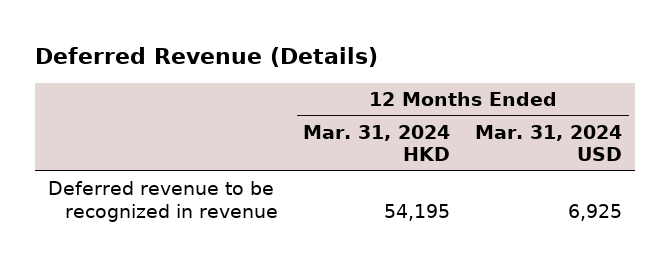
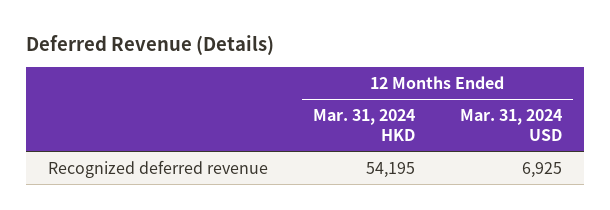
[47,181,278,222] Deferred revenue to be recognized in revenue -> [48,159,269,178] Recognized deferred revenue

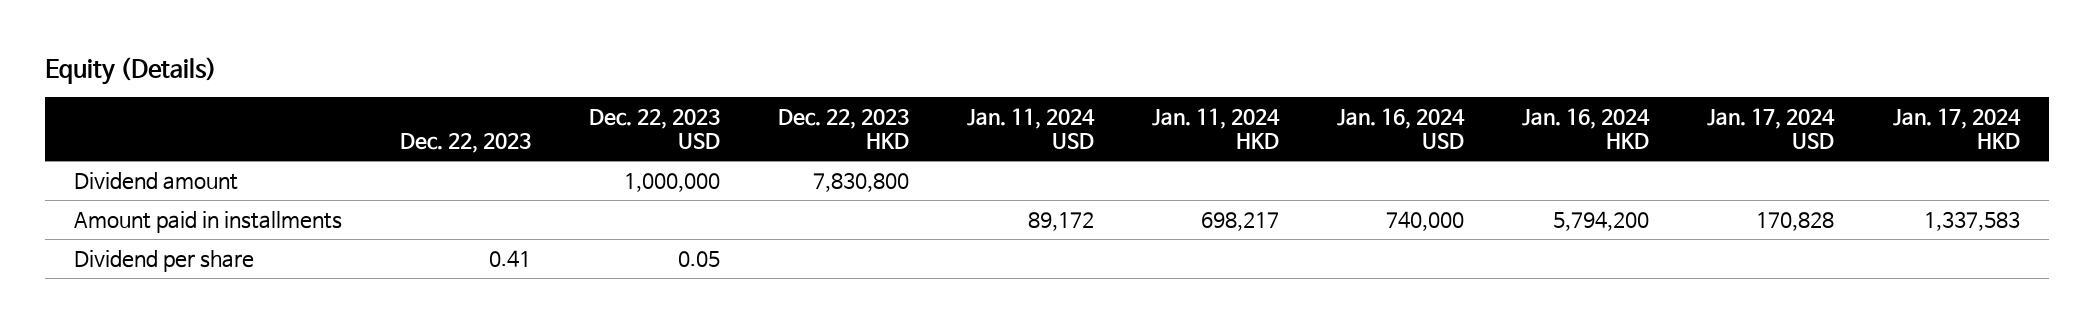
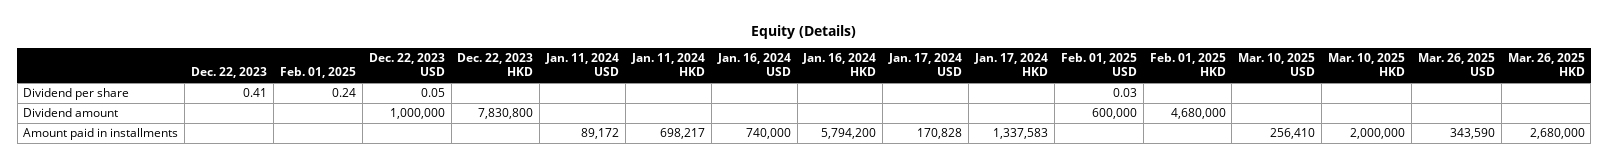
none -> [279,67,356,79] Feb. 01, 2025
none -> [1060,53,1137,77] Feb. 01, 2025 USD
none -> [1149,53,1226,77] Feb. 01, 2025 HKD
none -> [1238,53,1316,77] Mar. 10, 2025 USD
none -> [1328,53,1406,77] Mar. 10, 2025 HKD
none -> [1417,53,1495,77] Mar. 26, 2025 USD
none -> [1507,53,1585,77] Mar. 26, 2025 HKD
[73,249,254,272] Dividend per share -> [23,88,130,101] Dividend per share

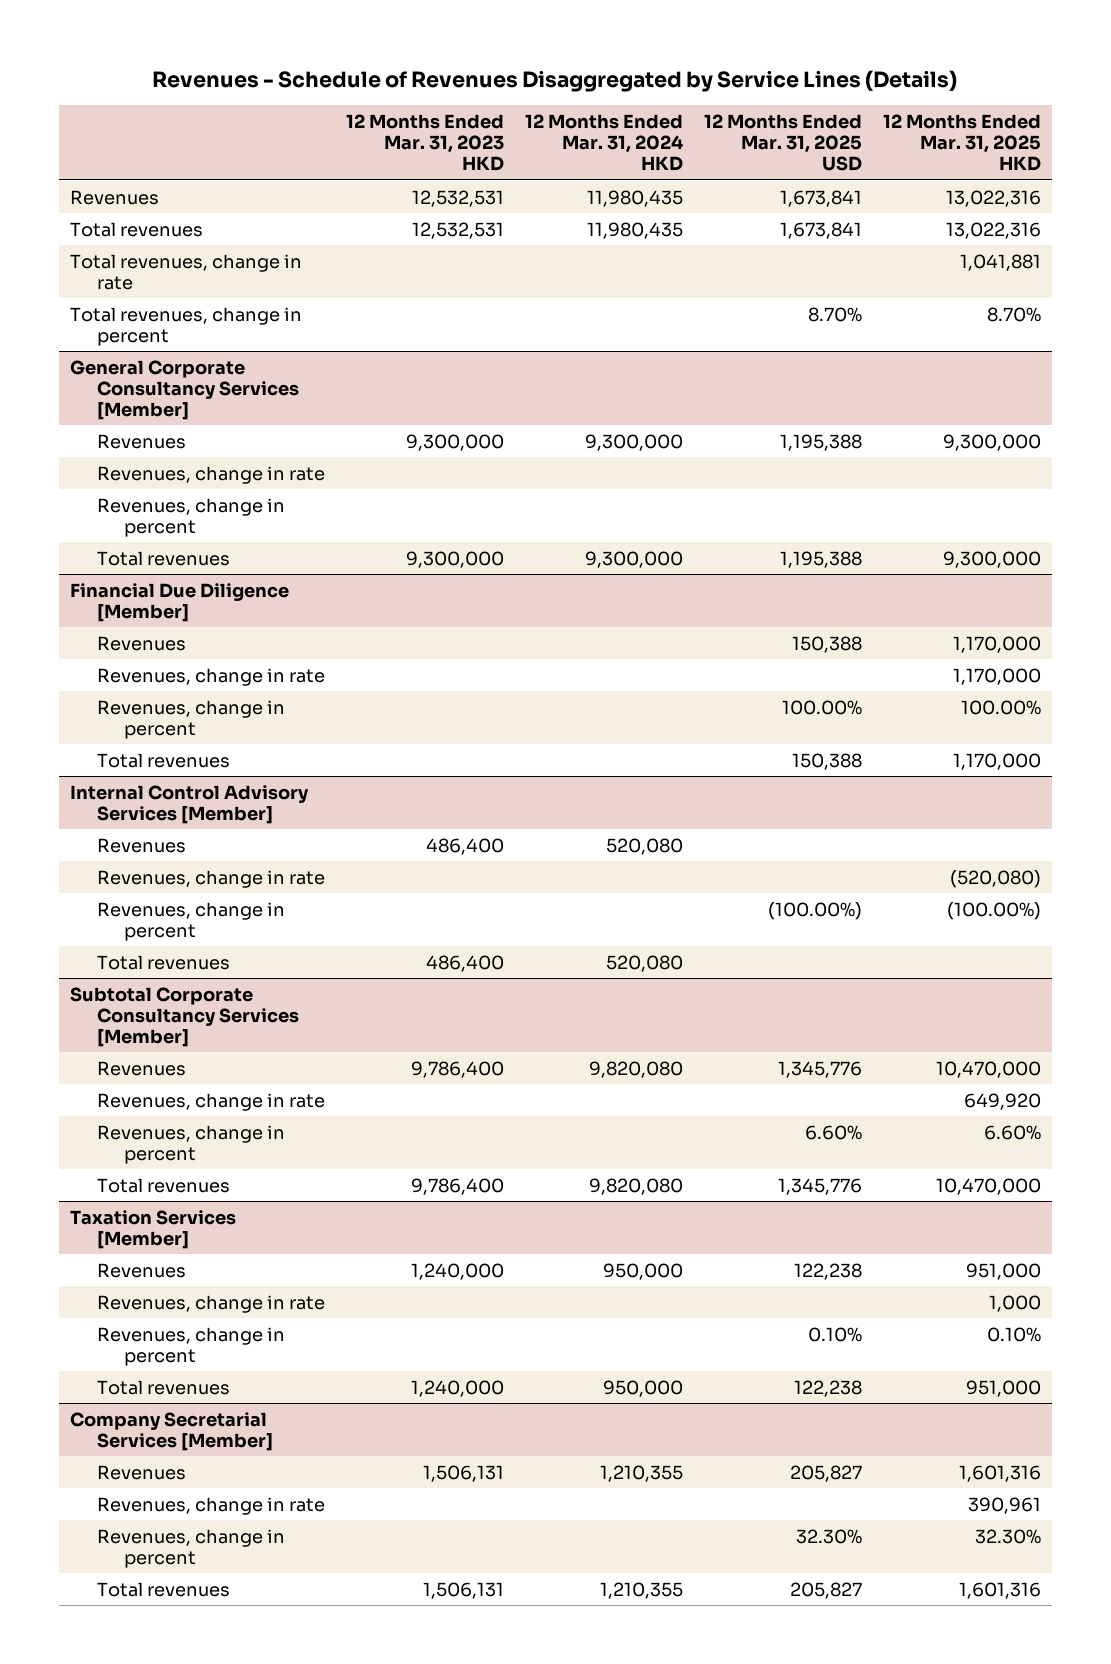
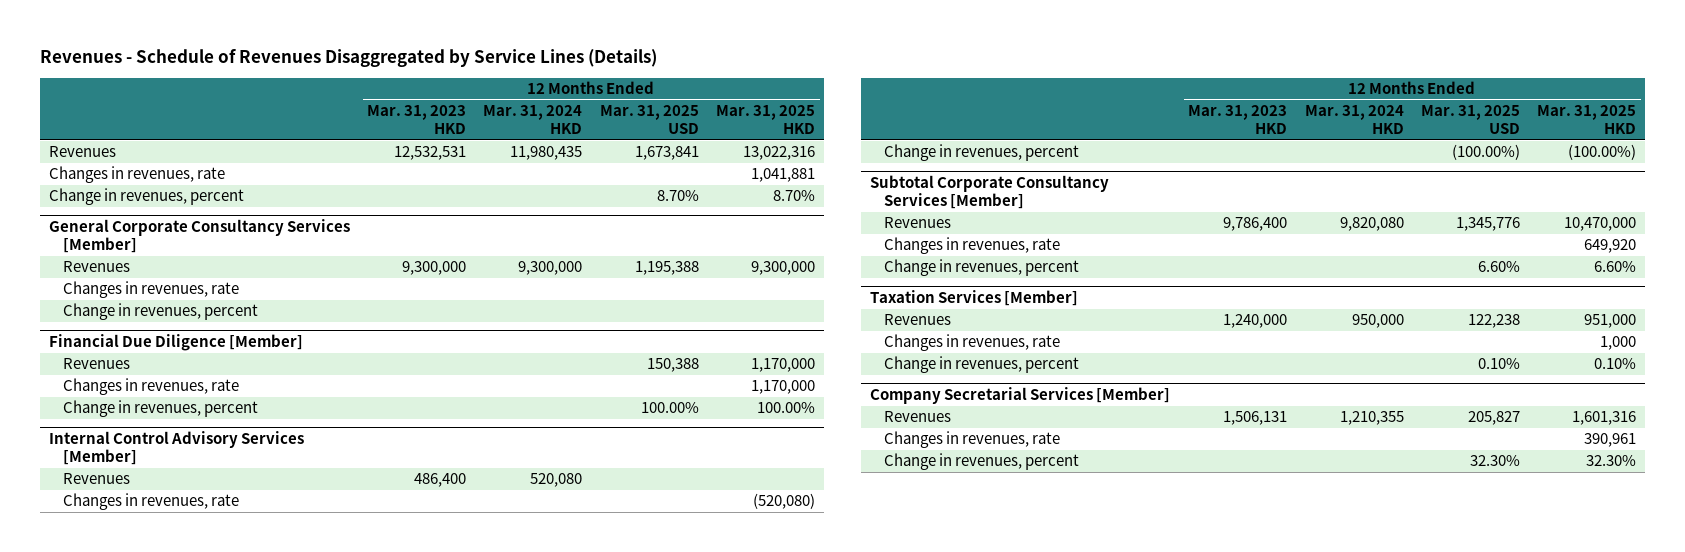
[69,221,203,237] Total revenues -> none
[69,253,302,290] Total revenues, change in rate -> [48,166,225,184] Changes in revenues, rate
[69,306,302,346] Total revenues, change in percent -> [48,188,244,206] Change in revenues, percent
[97,550,231,566] Total revenues -> none
[97,465,326,484] Revenues, change in rate -> [62,281,239,299] Changes in revenues, rate
[97,497,286,537] Revenues, change in percent -> [62,303,258,321] Change in revenues, percent
[97,752,231,768] Total revenues -> none
[97,667,326,686] Revenues, change in rate -> [62,378,239,396] Changes in revenues, rate
[97,699,286,739] Revenues, change in percent -> [62,400,258,418] Change in revenues, percent
[97,954,231,970] Total revenues -> none
[97,869,326,888] Revenues, change in rate -> [62,493,239,511] Changes in revenues, rate
[97,901,286,941] Revenues, change in percent -> [884,144,1080,162] Change in revenues, percent
[97,1177,231,1193] Total revenues -> none
[97,1092,326,1111] Revenues, change in rate -> [884,237,1061,255] Changes in revenues, rate
[97,1124,286,1164] Revenues, change in percent -> [884,259,1080,277] Change in revenues, percent
[97,1379,231,1395] Total revenues -> none
[97,1294,326,1313] Revenues, change in rate -> [884,334,1061,352] Changes in revenues, rate
[97,1326,286,1366] Revenues, change in percent -> [884,356,1080,374] Change in revenues, percent
[97,1581,231,1597] Total revenues -> none
[97,1496,326,1515] Revenues, change in rate -> [884,431,1061,449] Changes in revenues, rate
[97,1528,286,1568] Revenues, change in percent -> [884,453,1080,471] Change in revenues, percent

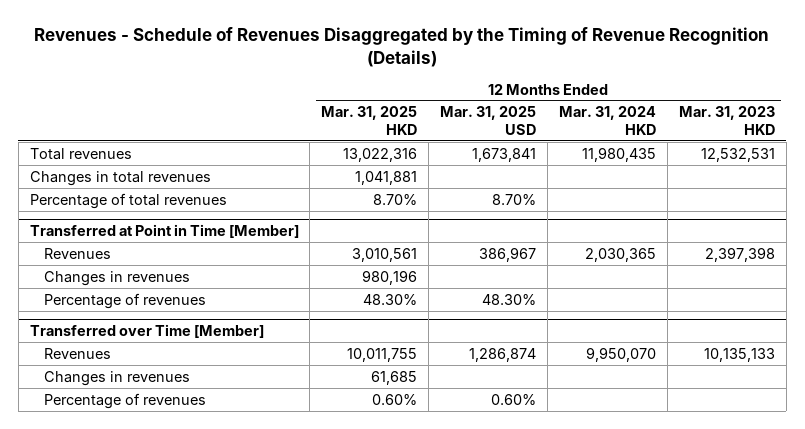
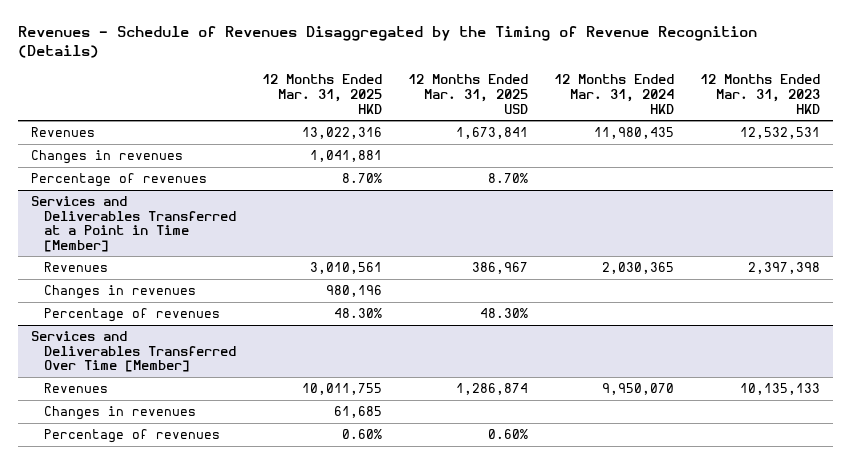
[29,147,132,160] Total revenues -> [30,127,95,138] Revenues
[29,170,211,186] Changes in total revenues -> [30,150,183,165] Changes in revenues
[29,192,227,209] Percentage of total revenues -> [30,173,207,188] Percentage of revenues
[29,224,299,239] Transferred at Point in Time [Member] -> [30,196,236,252] Services and Deliverables Transferred at a Point in Time [Member]
[29,324,264,339] Transferred over Time [Member] -> [30,331,236,373] Services and Deliverables Transferred Over Time [Member]

